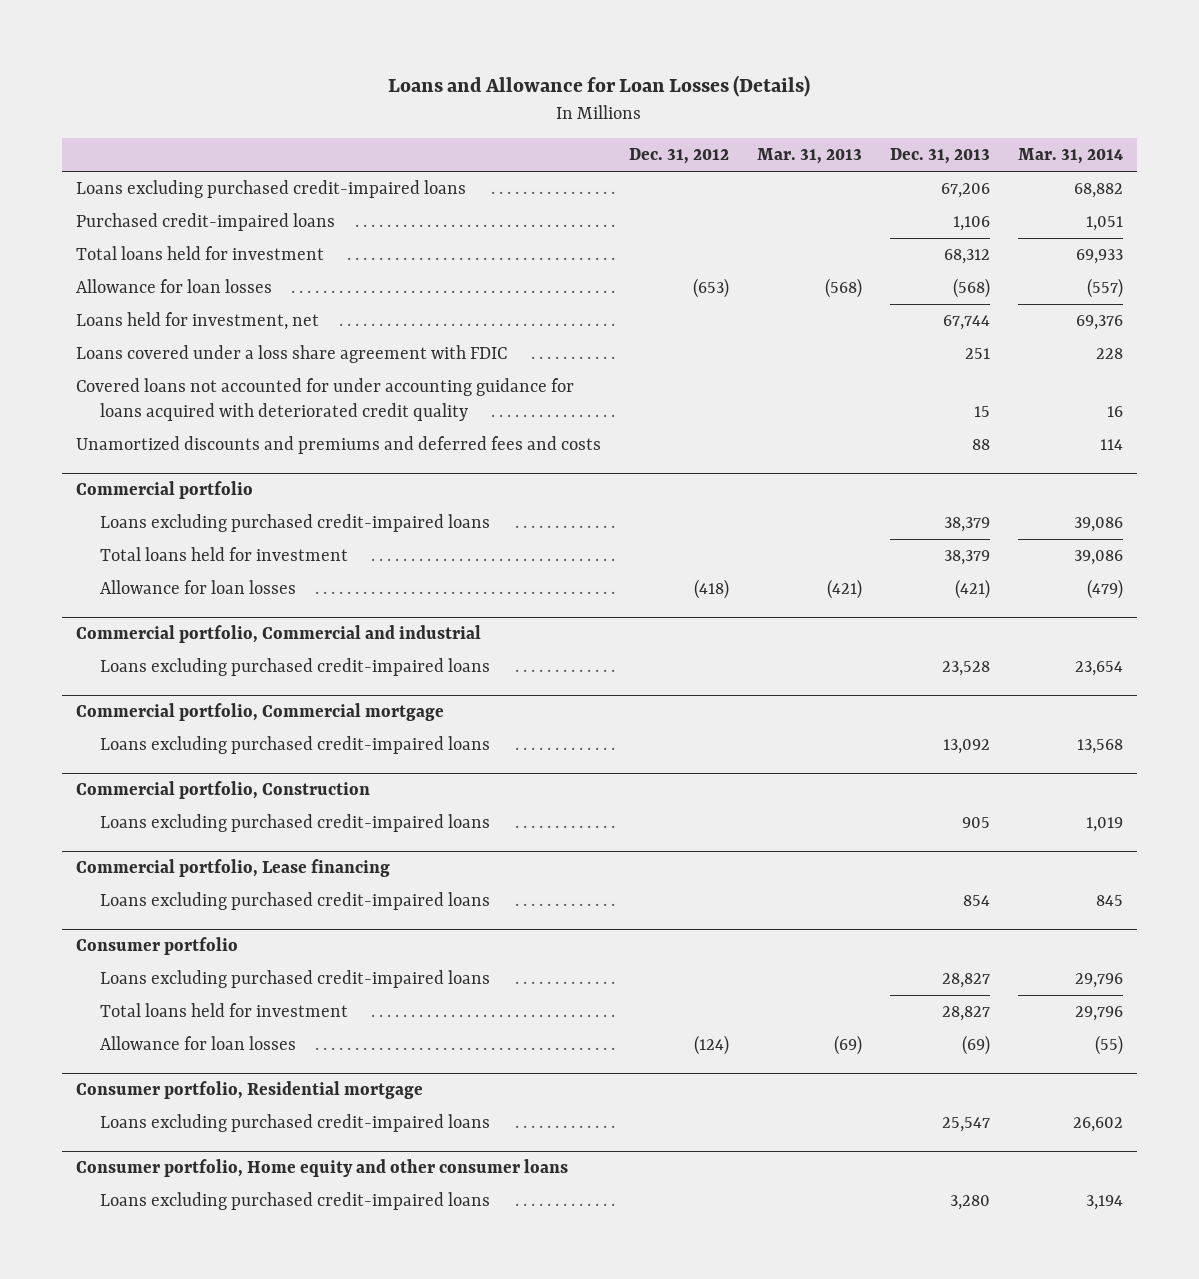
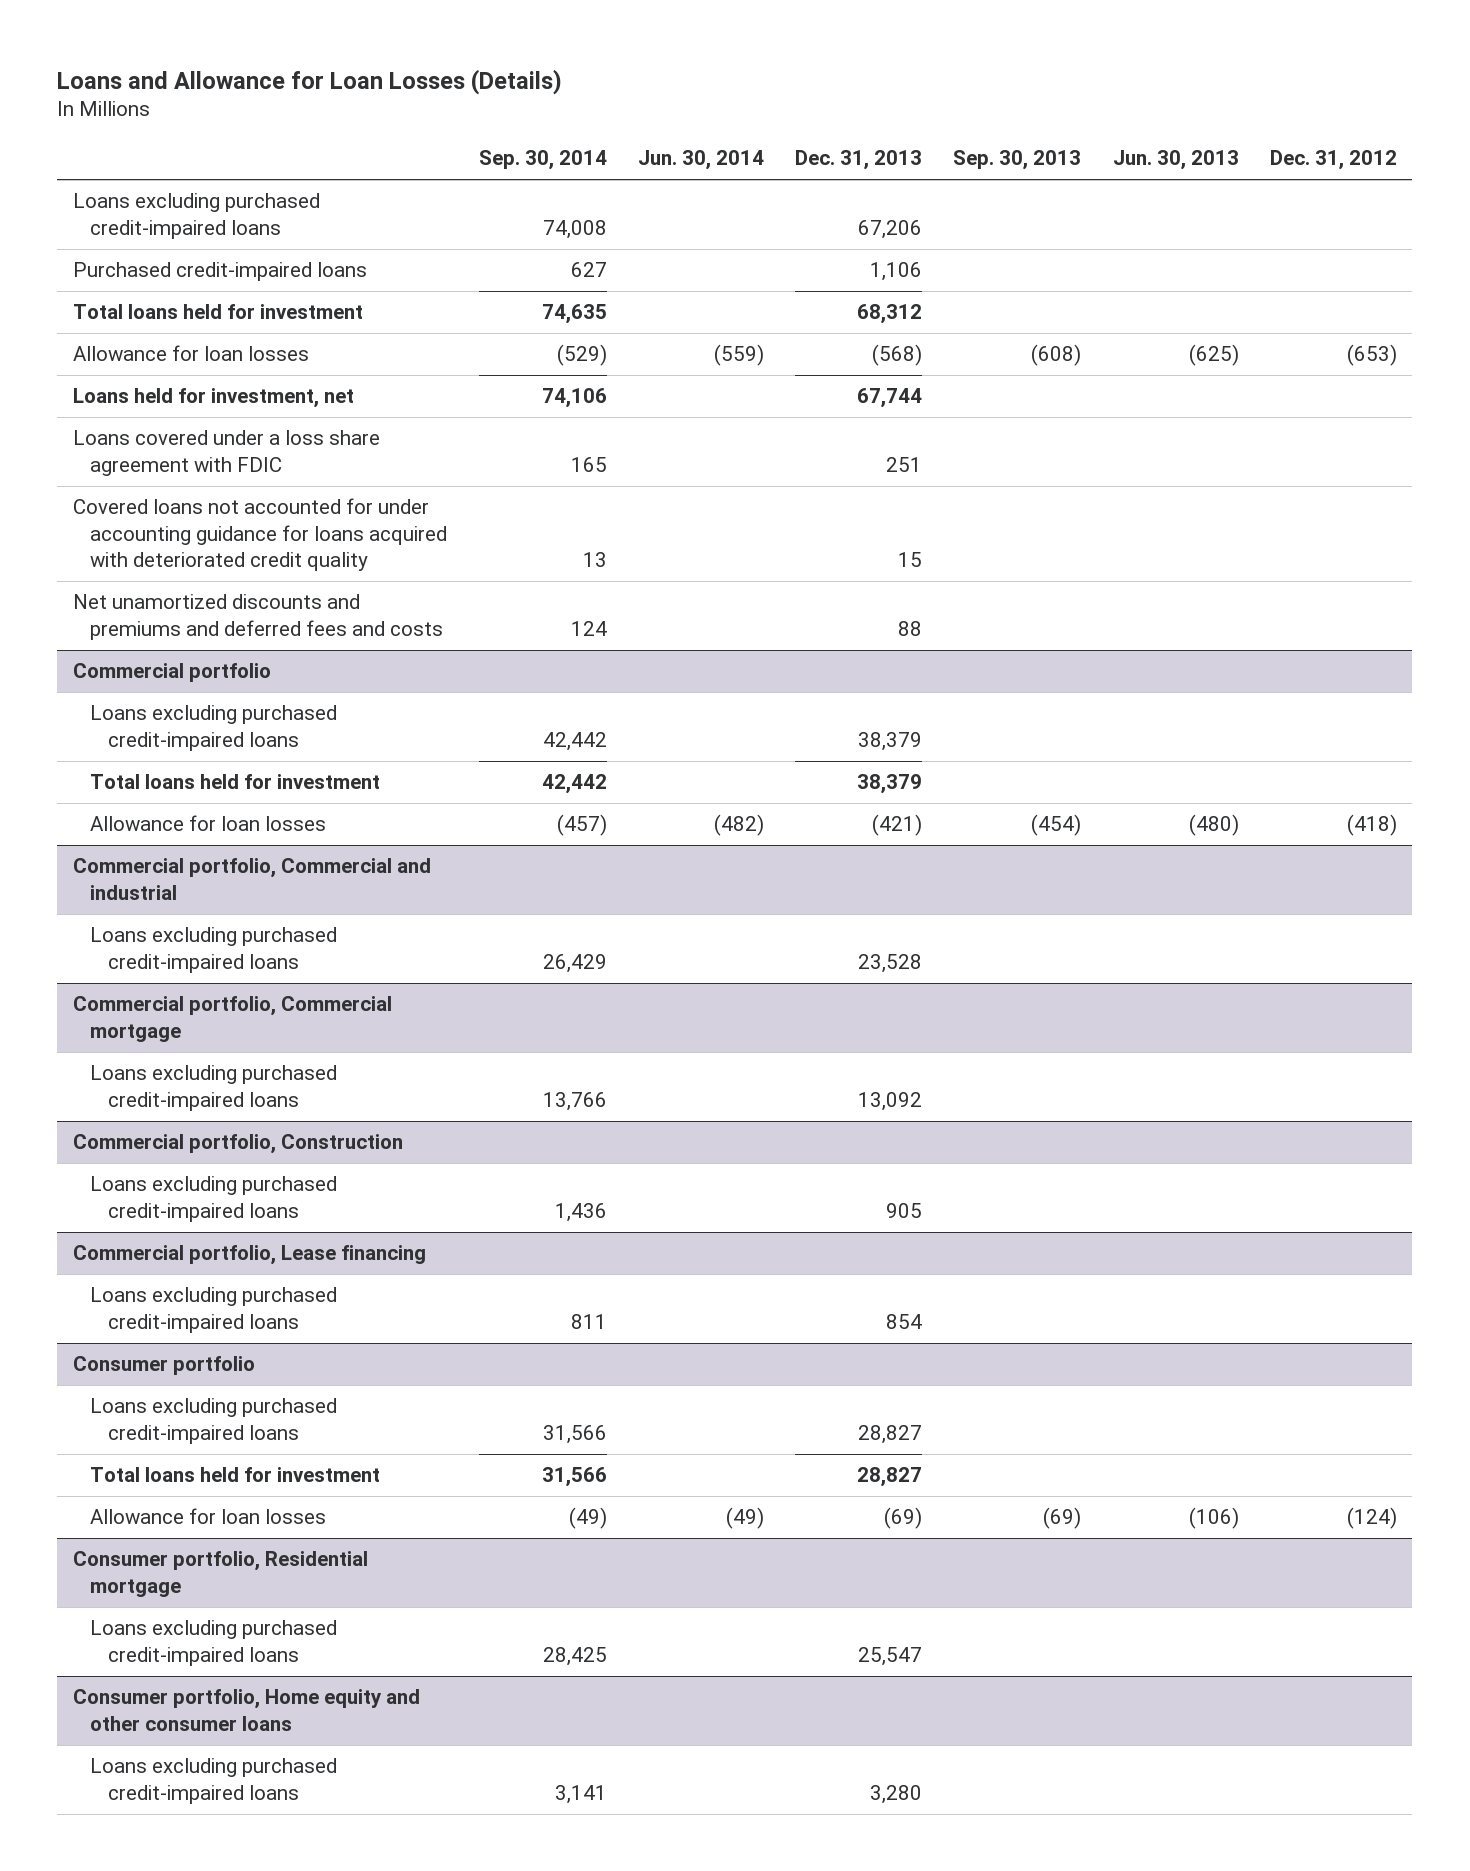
[756,148,862,165] Mar. 31, 2013 -> none
[1017,148,1123,165] Mar. 31, 2014 -> none
none -> [478,150,607,171] Sep. 30, 2014
none -> [637,150,764,171] Jun. 30, 2014
none -> [953,150,1082,171] Sep. 30, 2013
none -> [1112,150,1239,171] Jun. 30, 2013
[75,436,601,455] Unamortized discounts and premiums and deferred fees and costs -> [72,594,444,640] Net unamortized discounts and premiums and deferred fees and costs

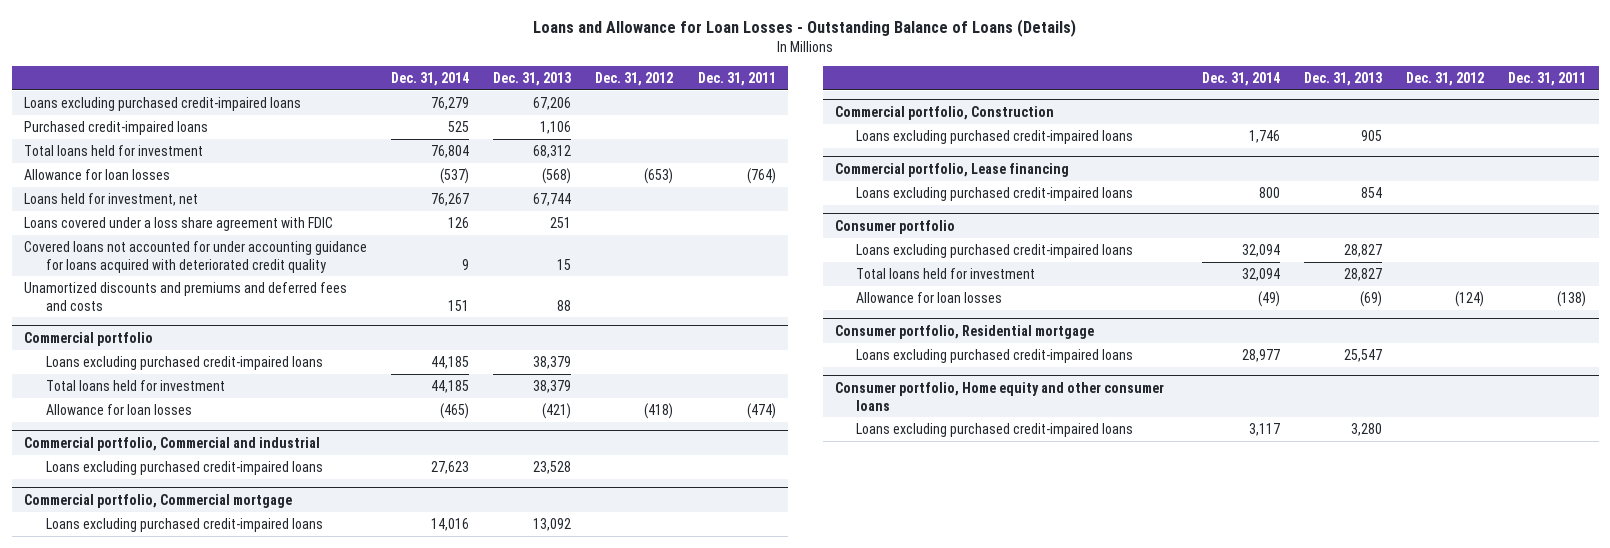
[57,68,563,95] Loans and Allowance for Loan Losses (Details) -> [533,19,1077,38] Loans and Allowance for Loan Losses - Outstanding Balance of Loans (Details)
[478,150,607,171] Sep. 30, 2014 -> none
[637,150,764,171] Jun. 30, 2014 -> none
[953,150,1082,171] Sep. 30, 2013 -> none
[1112,150,1239,171] Jun. 30, 2013 -> none
none -> [391,72,470,87] Dec. 31, 2014
none -> [697,72,776,87] Dec. 31, 2011
[72,594,444,640] Net unamortized discounts and premiums and deferred fees and costs -> [23,281,347,311] Unamortized discounts and premiums and deferred fees and costs

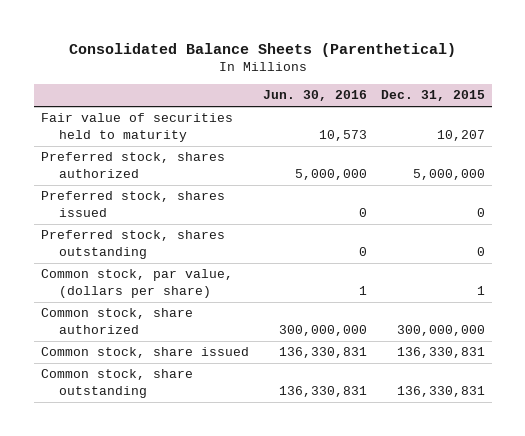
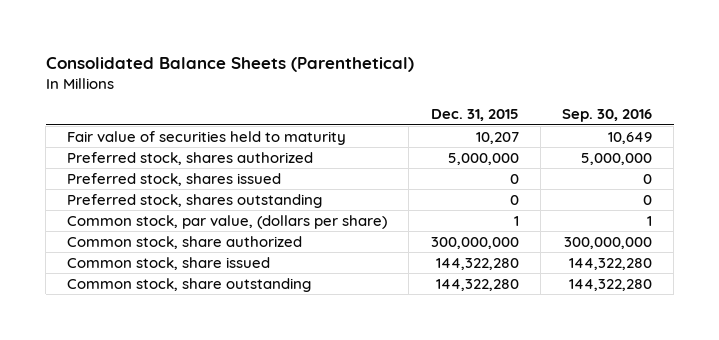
[262,90,367,102] Jun. 30, 2016 -> none
none -> [562,109,653,123] Sep. 30, 2016
[396,347,485,359] 136,330,831 -> [435,257,519,270] 144,322,280
[396,386,485,398] 136,330,831 -> [435,278,519,291] 144,322,280

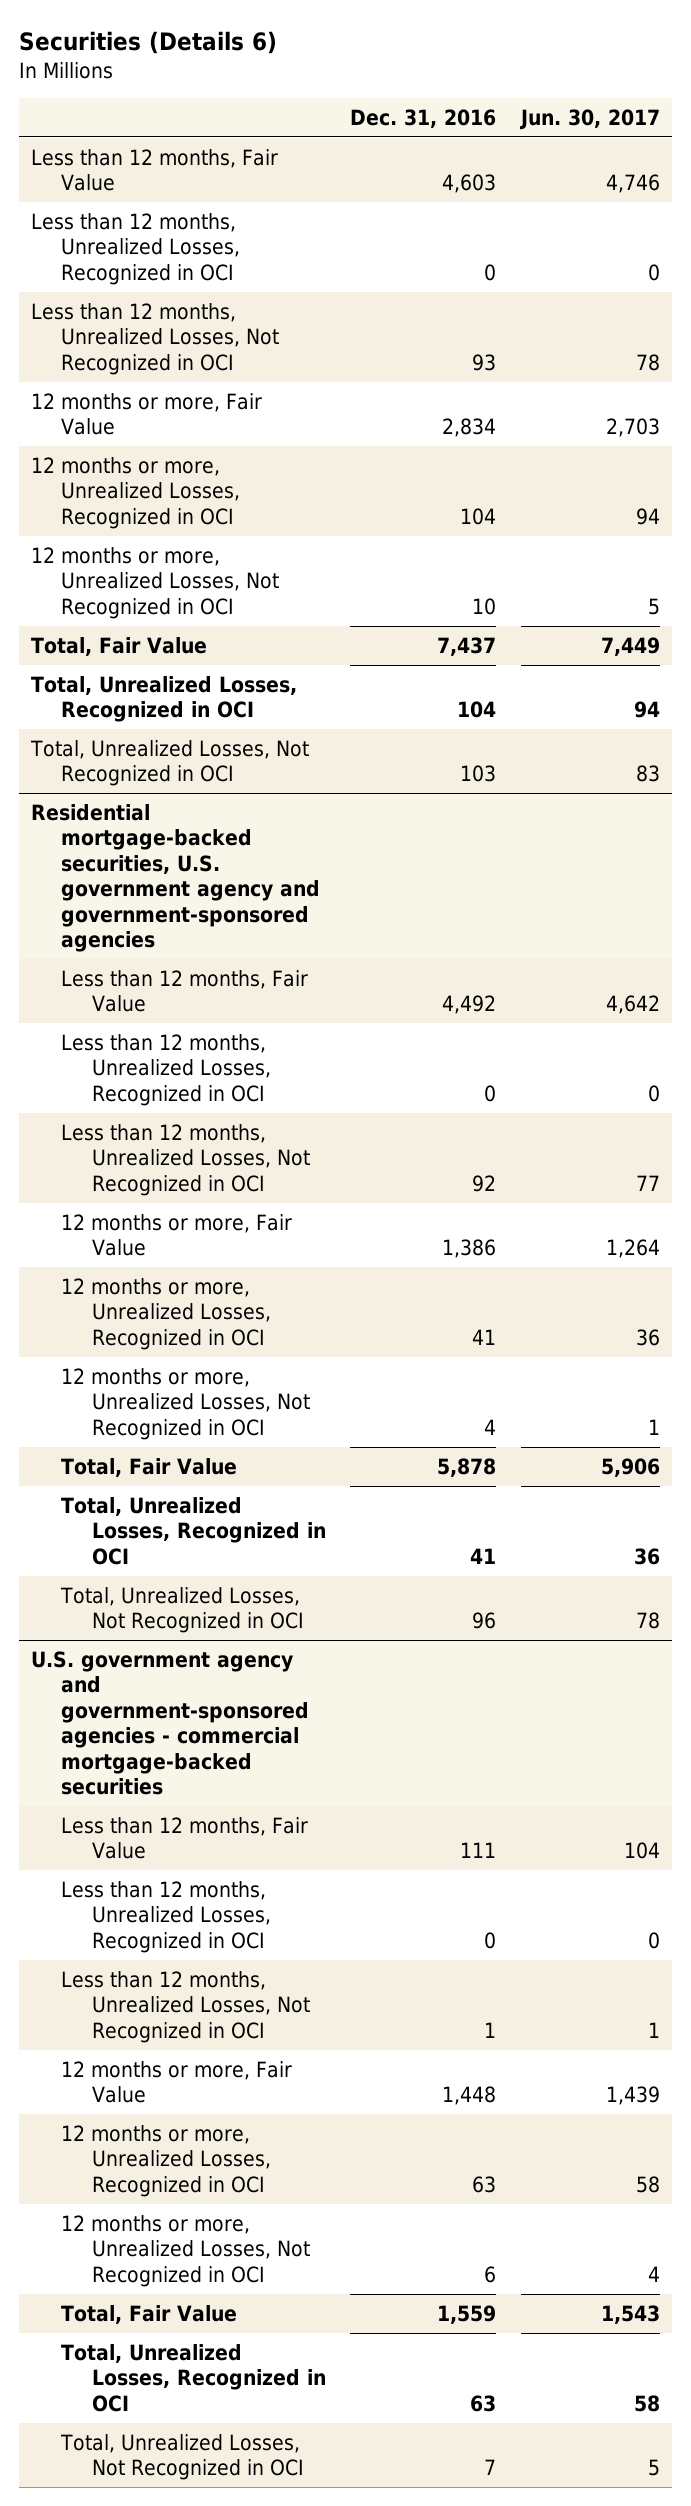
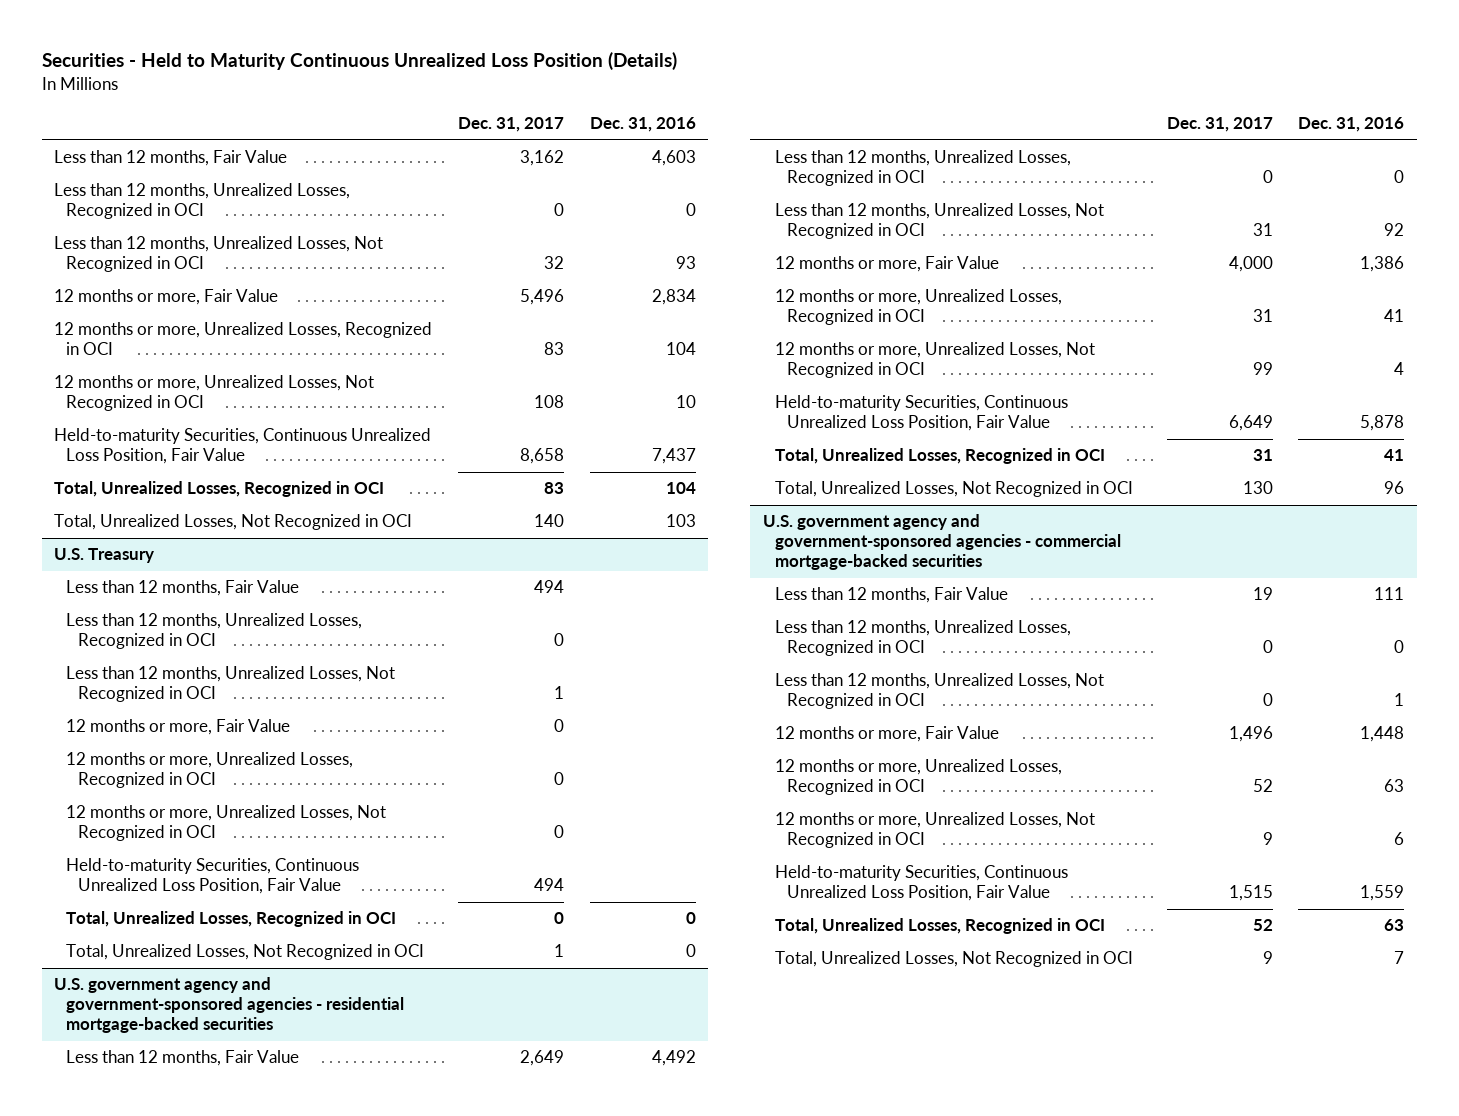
[18,31,277,55] Securities (Details 6) -> [41,52,677,71] Securities - Held to Maturity Continuous Unrealized Loss Position (Details)
[519,108,661,130] Jun. 30, 2017 -> none
none -> [458,117,565,133] Dec. 31, 2017
[31,636,208,656] Total, Fair Value -> [54,428,432,465] Held-to-maturity Securities, Continuous Unrealized Loss Position, Fair Value
none -> [54,548,155,564] U.S. Treasury
none -> [66,580,300,597] Less than 12 months, Fair Value
none -> [66,613,363,650] Less than 12 months, Unrealized Losses, Recognized in OCI
none -> [66,666,396,703] Less than 12 months, Unrealized Losses, Not Recognized in OCI
none -> [66,719,291,736] 12 months or more, Fair Value
none -> [66,752,354,789] 12 months or more, Unrealized Losses, Recognized in OCI
none -> [66,805,387,842] 12 months or more, Unrealized Losses, Not Recognized in OCI
none -> [66,858,360,895] Held-to-maturity Securities, Continuous Unrealized Loss Position, Fair Value
none -> [66,911,397,928] Total, Unrealized Losses, Recognized in OCI
none -> [66,944,425,961] Total, Unrealized Losses, Not Recognized in OCI
[31,803,321,952] Residential mortgage-backed securities, U.S. government agency and government-sponsored agencies -> [54,977,405,1034] U.S. government agency and government-sponsored agencies - residential mortgage-backed securities
[61,1457,238,1477] Total, Fair Value -> [774,395,1068,432] Held-to-maturity Securities, Continuous Unrealized Loss Position, Fair Value
[61,2304,238,2324] Total, Fair Value -> [774,865,1068,902] Held-to-maturity Securities, Continuous Unrealized Loss Position, Fair Value

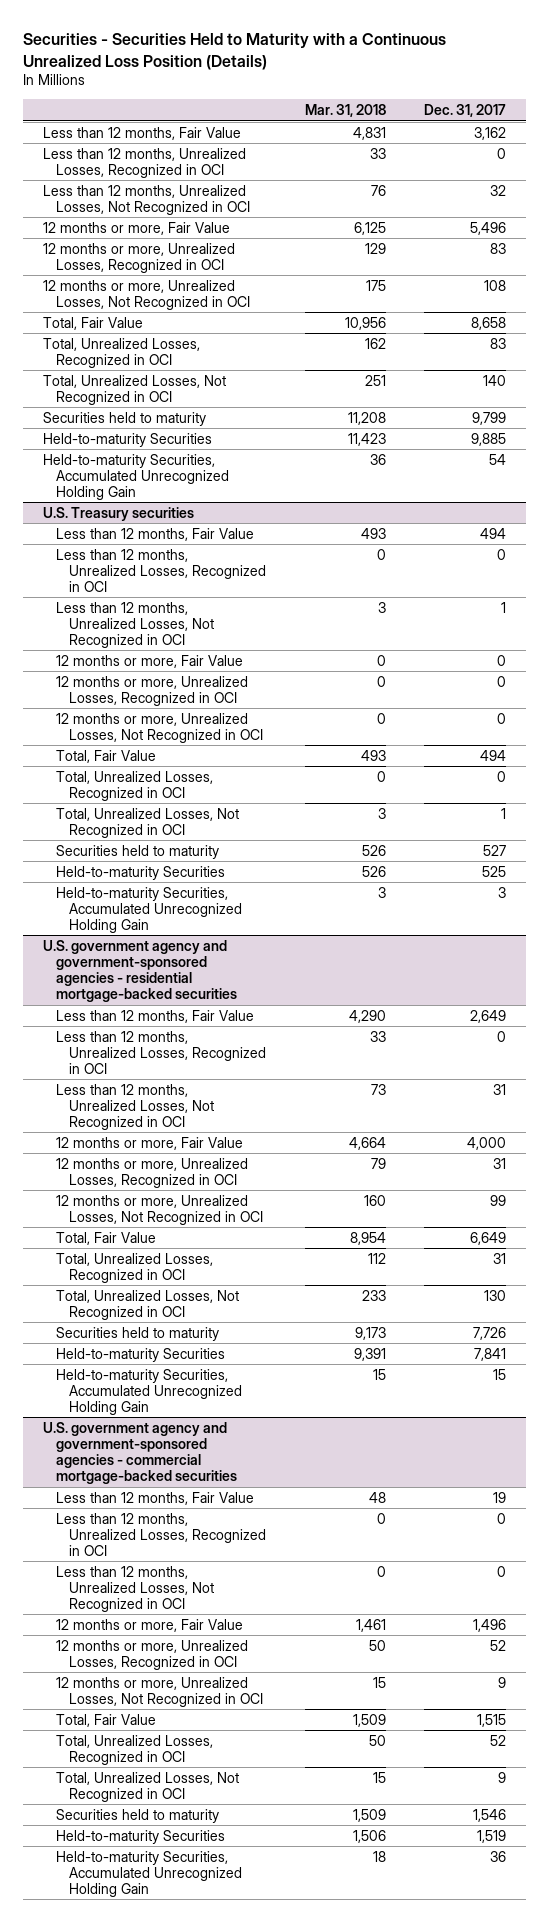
[41,52,677,71] Securities - Held to Maturity Continuous Unrealized Loss Position (Details) -> [23,33,447,70] Securities - Securities Held to Maturity with a Continuous Unrealized Loss Position (Details)
[589,117,696,133] Dec. 31, 2016 -> none
none -> [304,104,386,118] Mar. 31, 2018
[54,428,432,465] Held-to-maturity Securities, Continuous Unrealized Loss Position, Fair Value -> [42,316,143,330] Total, Fair Value
none -> [42,411,206,426] Securities held to maturity
none -> [42,432,212,447] Held-to-maturity Securities
none -> [42,453,229,500] Held-to-maturity Securities, Accumulated Unrecognized Holding Gain
[54,548,155,564] U.S. Treasury -> [42,506,194,521] U.S. Treasury securities
[66,858,360,895] Held-to-maturity Securities, Continuous Unrealized Loss Position, Fair Value -> [55,749,156,763] Total, Fair Value
none -> [55,844,219,859] Securities held to maturity
none -> [55,865,225,880] Held-to-maturity Securities
none -> [55,886,243,933] Held-to-maturity Securities, Accumulated Unrecognized Holding Gain
[774,395,1068,432] Held-to-maturity Securities, Continuous Unrealized Loss Position, Fair Value -> [55,1231,156,1245] Total, Fair Value
none -> [55,1326,219,1341] Securities held to maturity
none -> [55,1347,225,1362] Held-to-maturity Securities
none -> [55,1368,243,1415] Held-to-maturity Securities, Accumulated Unrecognized Holding Gain
[774,865,1068,902] Held-to-maturity Securities, Continuous Unrealized Loss Position, Fair Value -> [55,1713,156,1727] Total, Fair Value
none -> [55,1808,219,1823] Securities held to maturity
none -> [55,1829,225,1844] Held-to-maturity Securities
none -> [55,1850,243,1897] Held-to-maturity Securities, Accumulated Unrecognized Holding Gain

